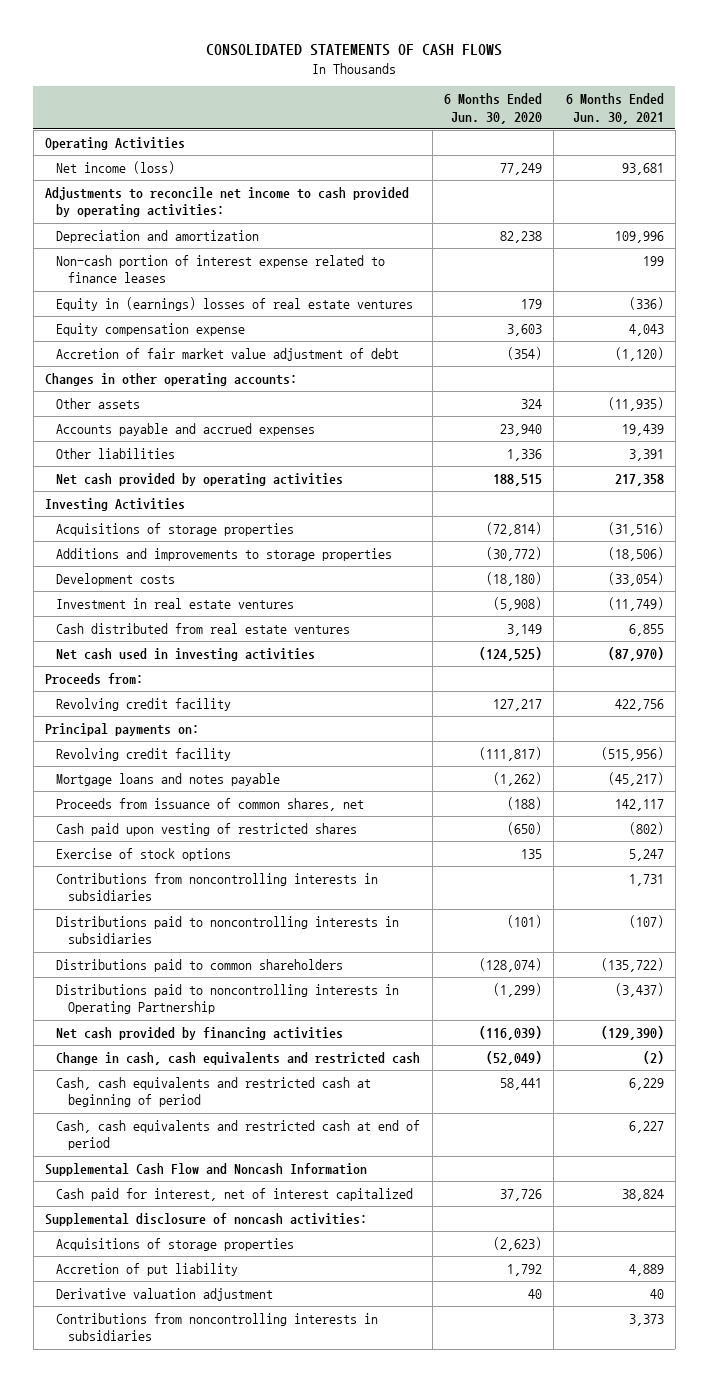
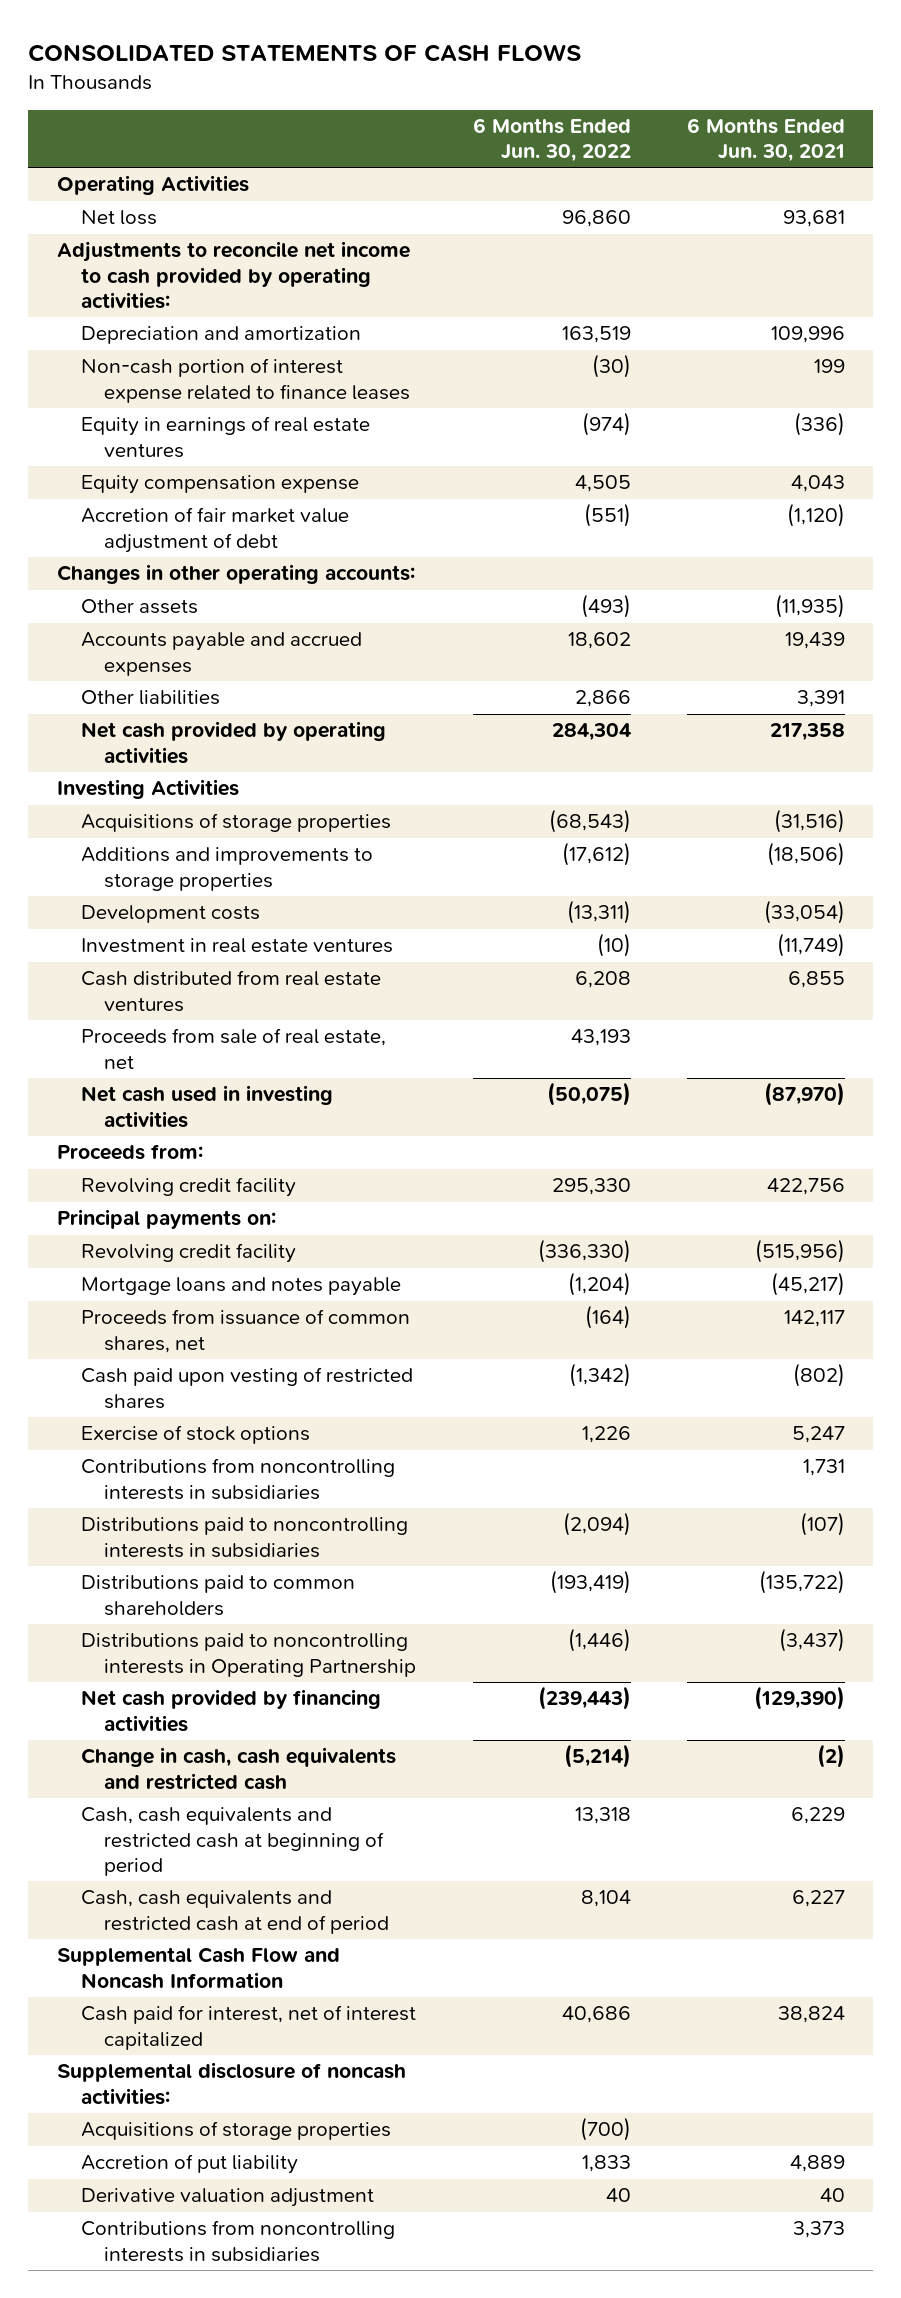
[443,93,542,124] 6 Months Ended Jun. 30, 2020 -> none
none -> [472,117,631,163] 6 Months Ended Jun. 30, 2022
[56,161,176,175] Net income (loss) -> [80,210,157,226] Net loss
[56,297,414,312] Equity in (earnings) losses of real estate ventures -> [80,416,370,458] Equity in earnings of real estate ventures
none -> [80,1028,386,1069] Proceeds from sale of real estate, net

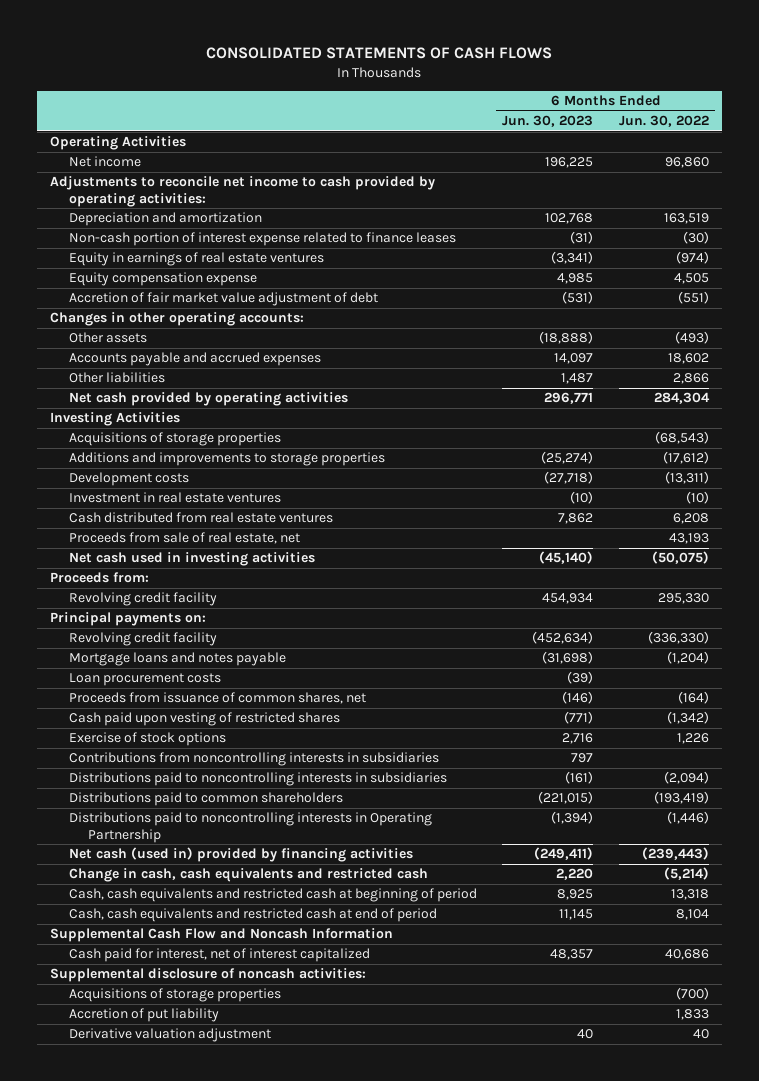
[686,117,845,163] 6 Months Ended Jun. 30, 2021 -> none
none -> [502,115,594,128] Jun. 30, 2023
[80,210,157,226] Net loss -> [68,156,141,168] Net income
none -> [68,673,221,687] Loan procurement costs
[80,1689,381,1732] Net cash provided by financing activities -> [68,847,413,863] Net cash (used in) provided by financing activities
[80,2220,395,2262] Contributions from noncontrolling interests in subsidiaries -> none

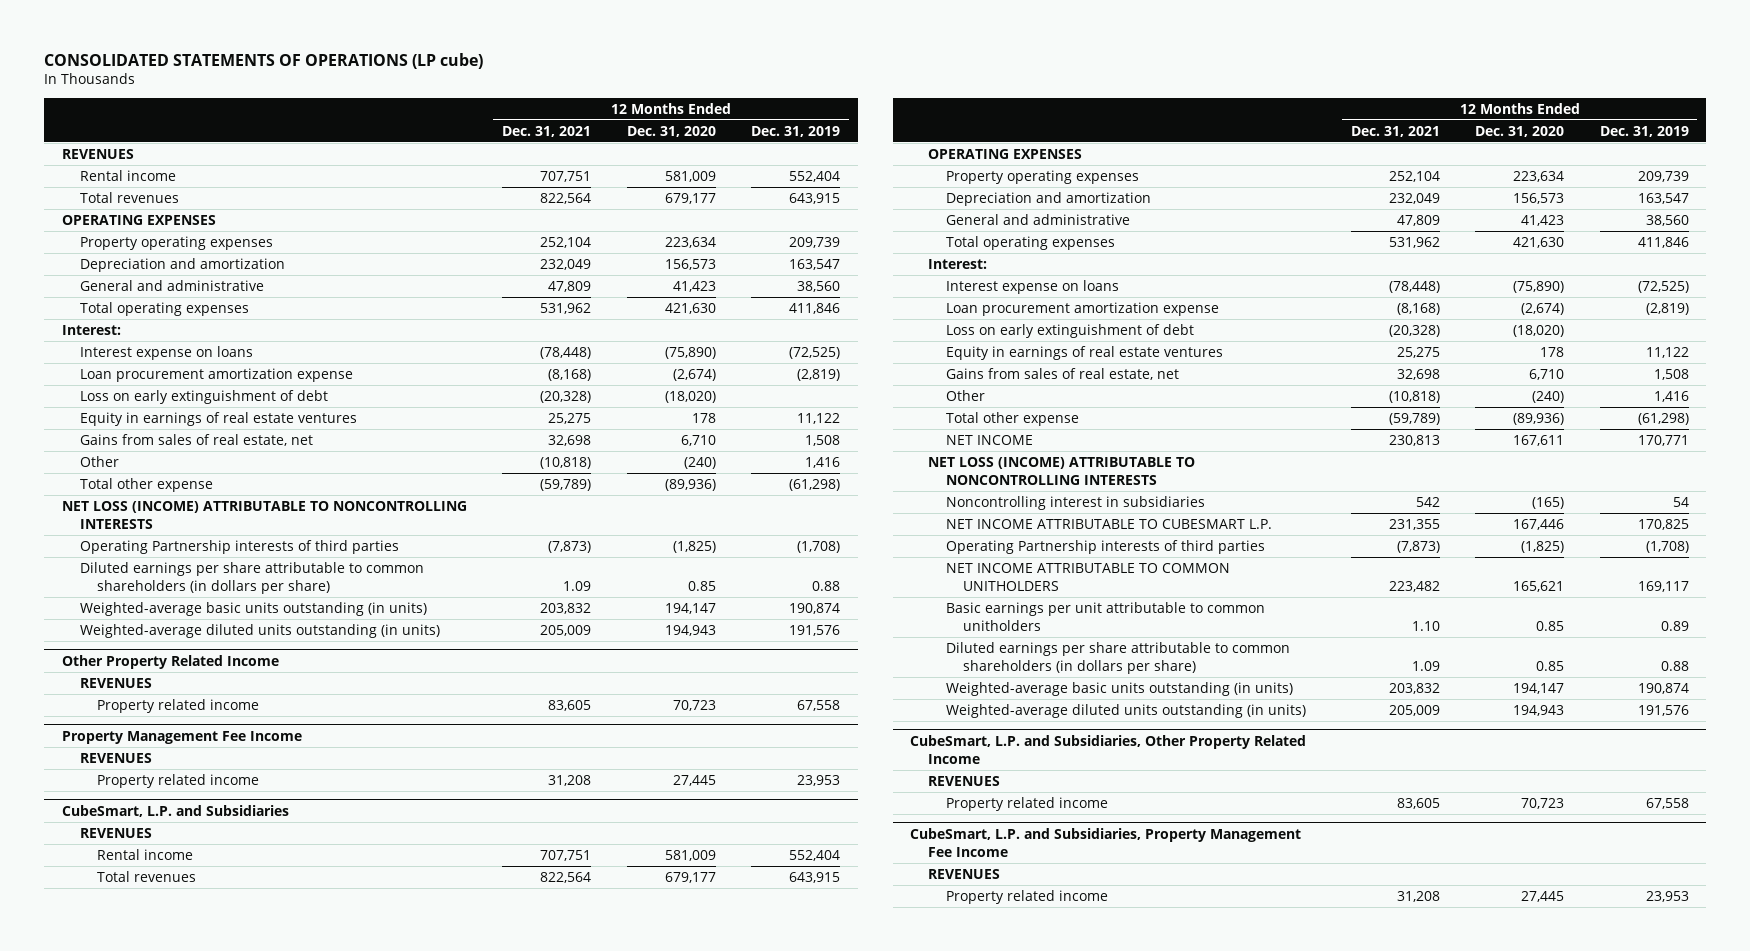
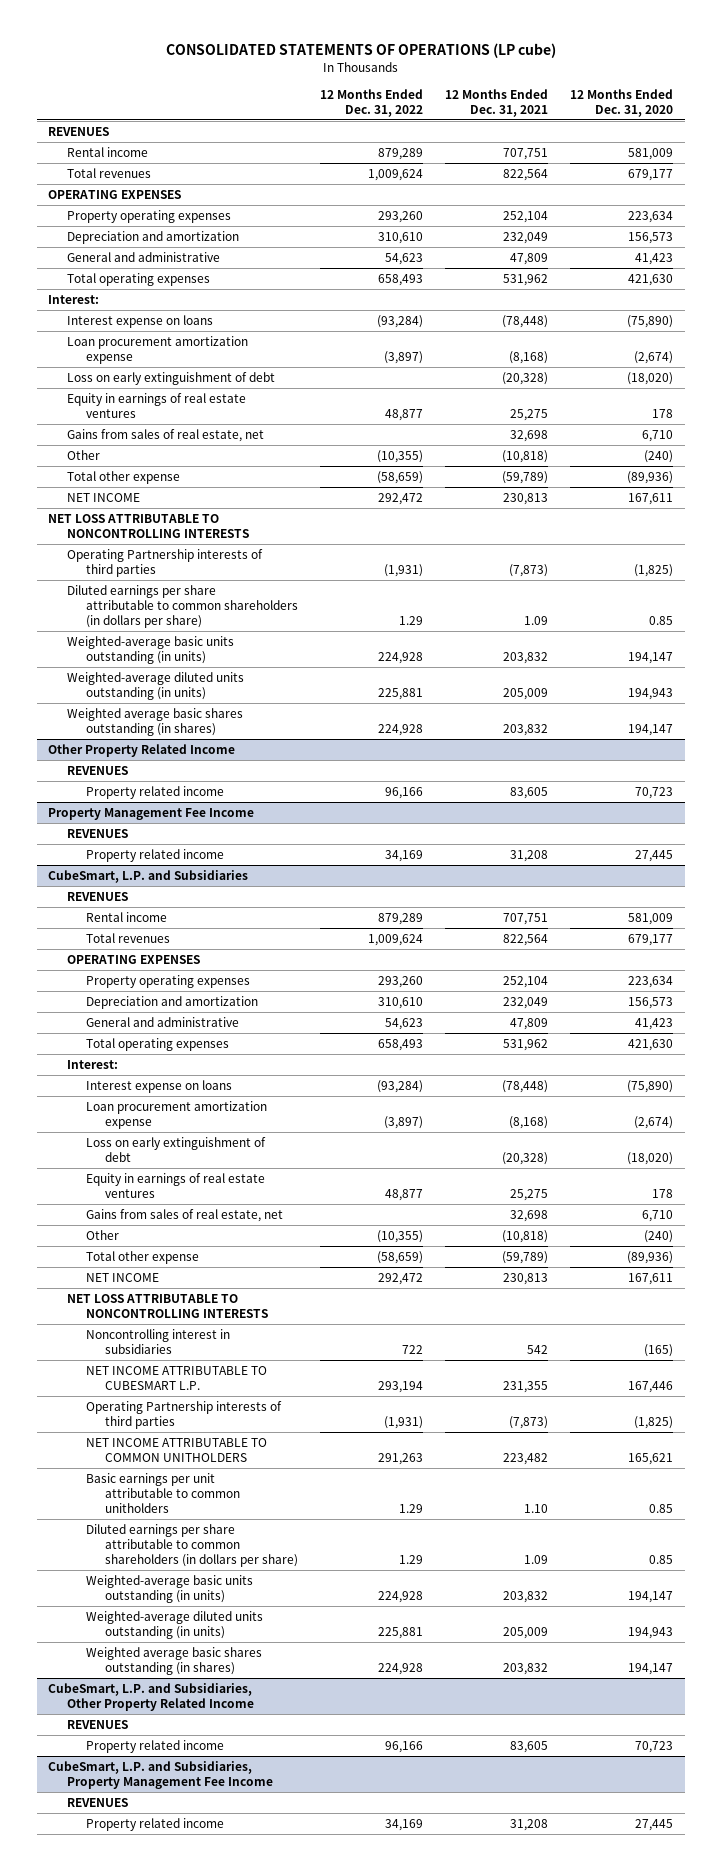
[751,125,841,137] Dec. 31, 2019 -> none
none -> [320,88,424,117] 12 Months Ended Dec. 31, 2022
none -> [66,492,140,502] NET INCOME
[61,500,467,529] NET LOSS (INCOME) ATTRIBUTABLE TO NONCONTROLLING INTERESTS -> [47,513,249,539] NET LOSS ATTRIBUTABLE TO NONCONTROLLING INTERESTS
none -> [66,707,243,737] Weighted average basic shares outstanding (in shares)
[927,456,1195,485] NET LOSS (INCOME) ATTRIBUTABLE TO NONCONTROLLING INTERESTS -> [66,1293,268,1319] NET LOSS ATTRIBUTABLE TO NONCONTROLLING INTERESTS
none -> [85,1646,262,1676] Weighted average basic shares outstanding (in shares)

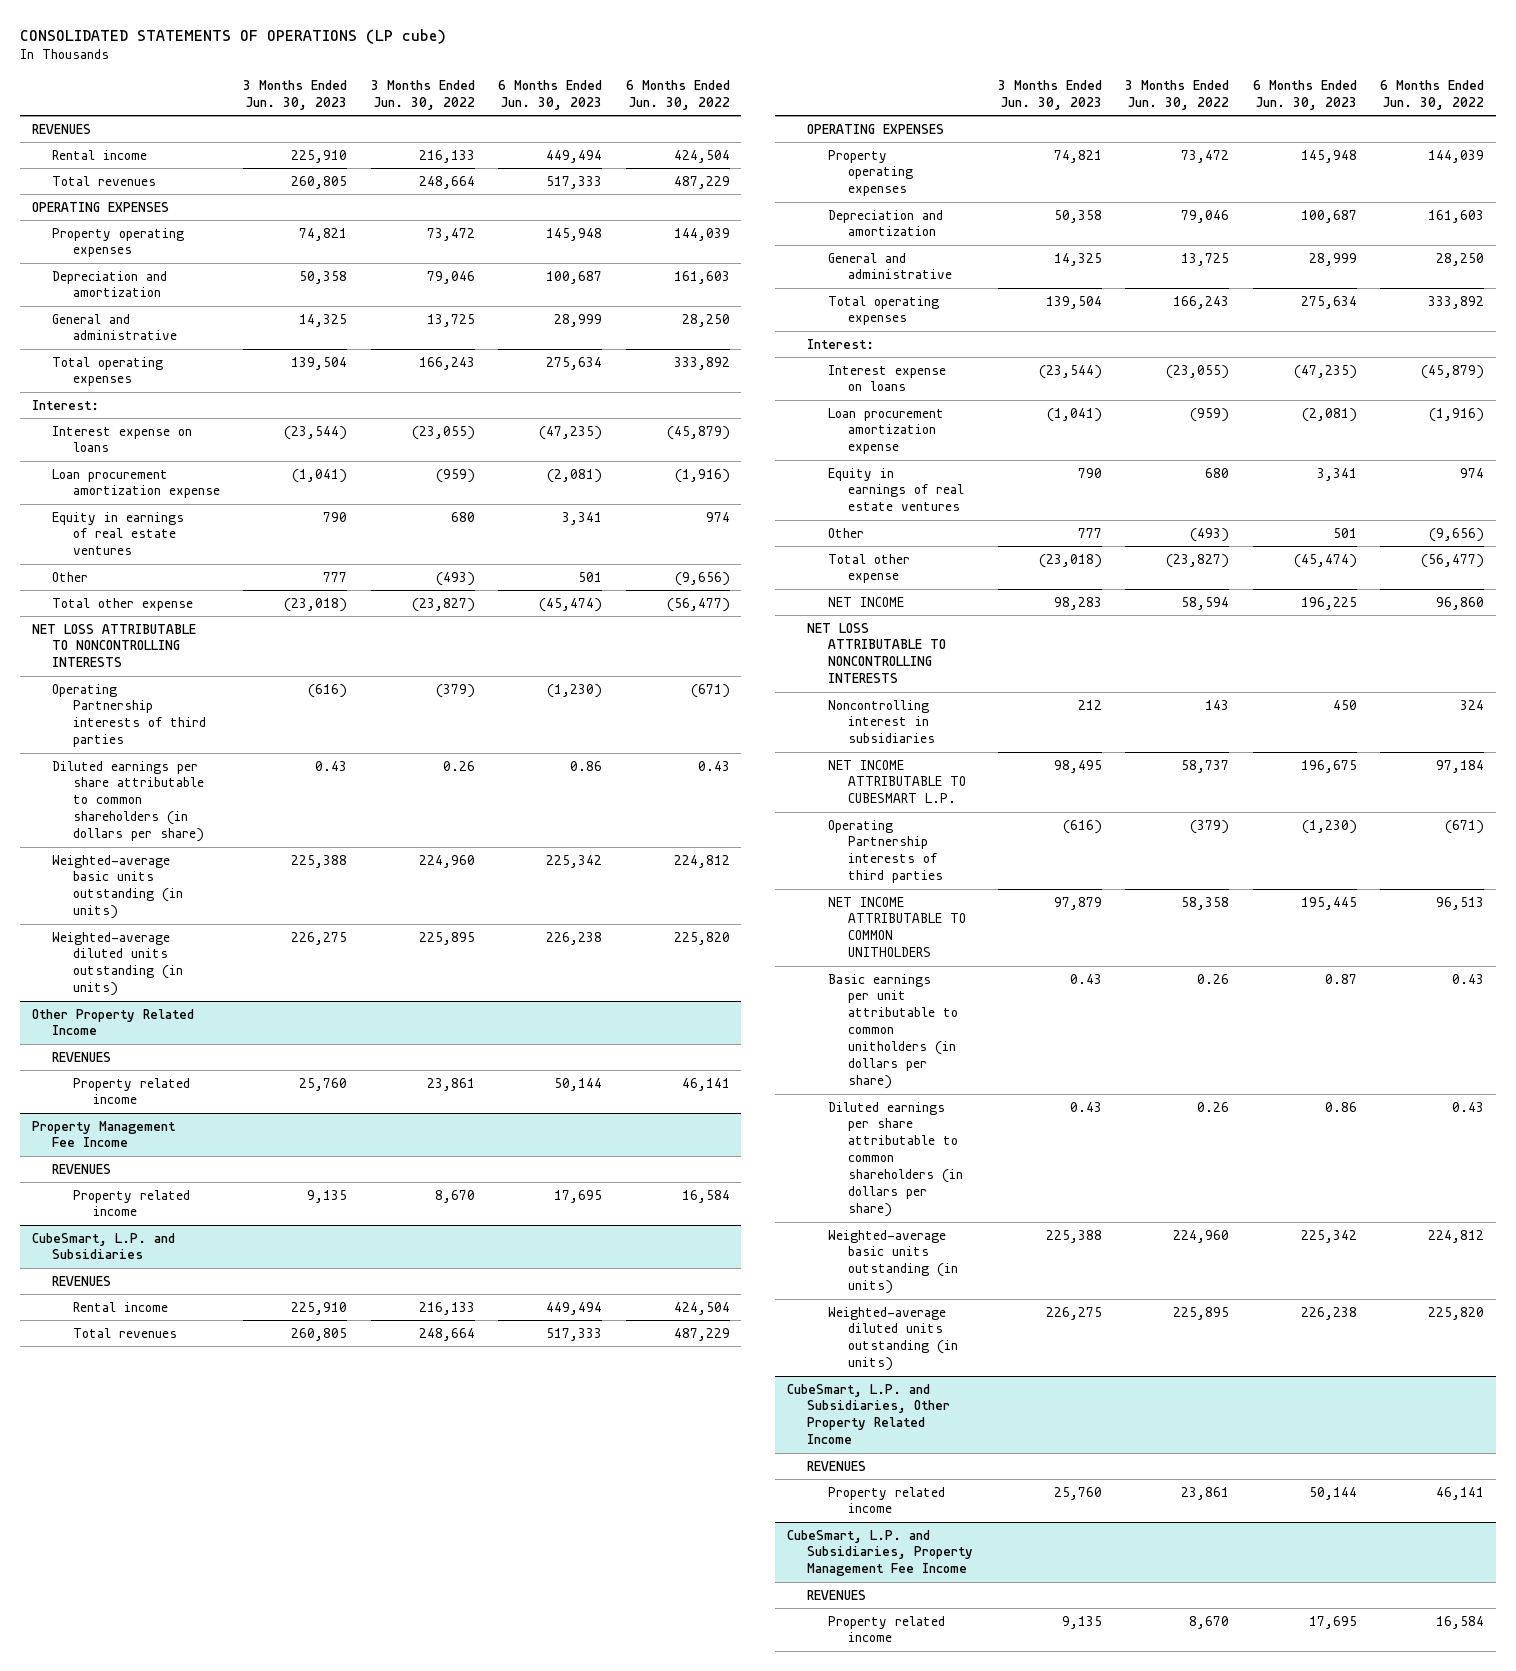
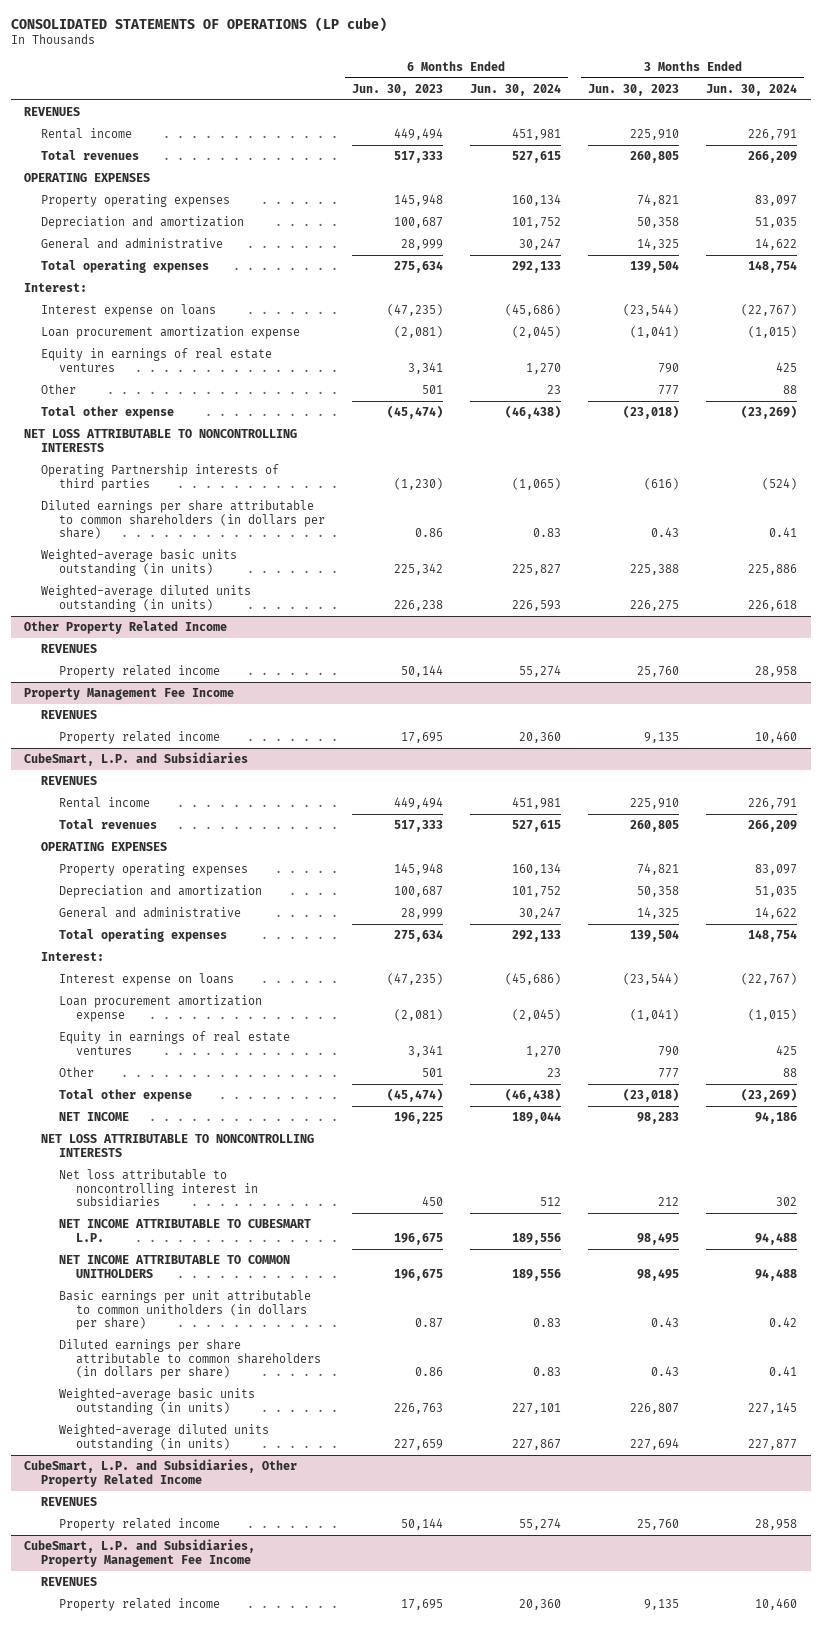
[370,79,475,110] 3 Months Ended Jun. 30, 2022 -> none
[625,79,730,110] 6 Months Ended Jun. 30, 2022 -> none
none -> [469,83,561,96] Jun. 30, 2024
none -> [706,83,798,96] Jun. 30, 2024
[827,699,936,744] Noncontrolling interest in subsidiaries -> [58,1169,258,1208] Net loss attributable to noncontrolling interest in subsidiaries
[827,819,944,884] Operating Partnership interests of third parties -> none
[1054,896,1103,910] 97,879 -> [637,1268,680,1281] 98,495
[1300,896,1357,910] 195,445 -> [393,1268,443,1281] 196,675
[1046,1229,1103,1243] 225,388 -> [630,1402,680,1414] 226,807
[1300,1229,1357,1243] 225,342 -> [393,1402,443,1414] 226,763
[1046,1306,1103,1320] 226,275 -> [630,1437,680,1450] 227,694
[1300,1306,1357,1320] 226,238 -> [393,1438,443,1450] 227,659

